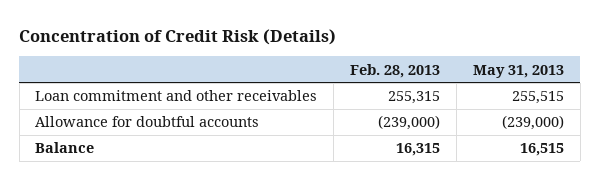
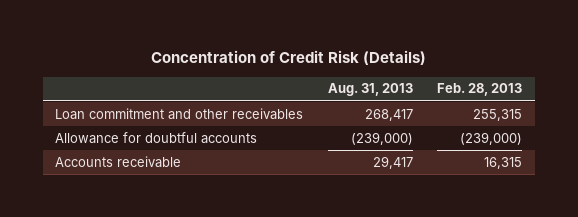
[472,64,564,78] May 31, 2013 -> none
none -> [327,83,413,97] Aug. 31, 2013
[35,142,95,154] Balance -> [55,155,182,168] Accounts receivable

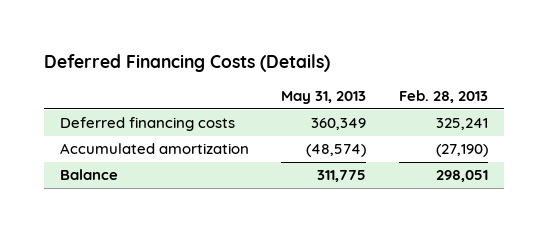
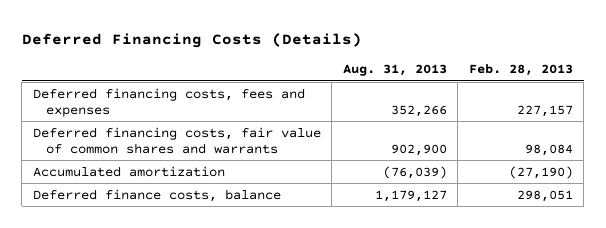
[281,91,367,105] May 31, 2013 -> none
none -> [342,64,447,77] Aug. 31, 2013
[60,117,236,132] Deferred financing costs -> [32,87,305,117] Deferred financing costs, fees and expenses
[435,118,488,131] 325,241 -> [516,104,573,117] 227,157
none -> [32,126,321,154] Deferred financing costs, fair value of common shares and warrants
[60,169,119,181] Balance -> [32,188,281,202] Deferred finance costs, balance

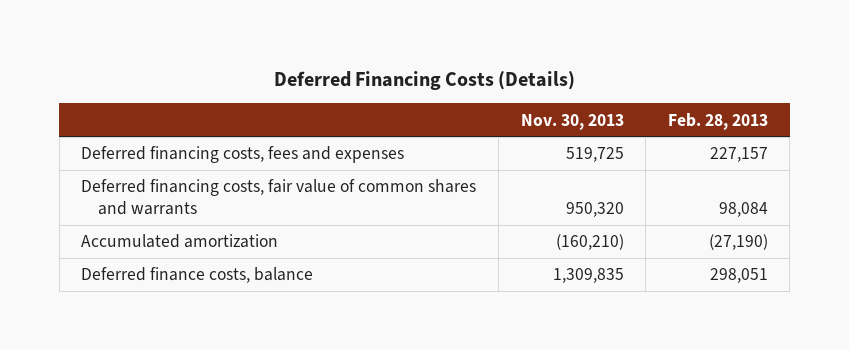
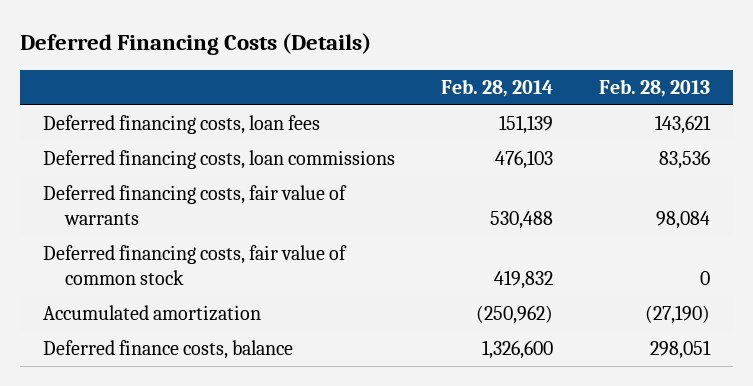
[520,113,624,130] Nov. 30, 2013 -> none
none -> [441,78,554,97] Feb. 28, 2014
[81,146,405,164] Deferred financing costs, fees and expenses -> [43,115,321,135] Deferred financing costs, loan fees
[709,147,768,163] 227,157 -> [654,115,711,135] 143,621
none -> [43,150,396,170] Deferred financing costs, loan commissions
[81,179,477,216] Deferred financing costs, fair value of common shares and warrants -> [43,185,348,226] Deferred financing costs, fair value of warrants
none -> [43,245,348,286] Deferred financing costs, fair value of common stock

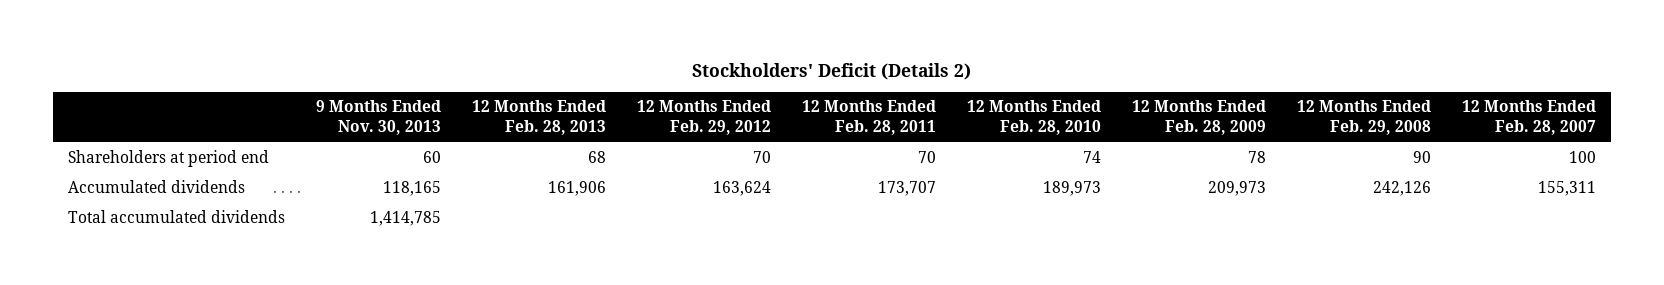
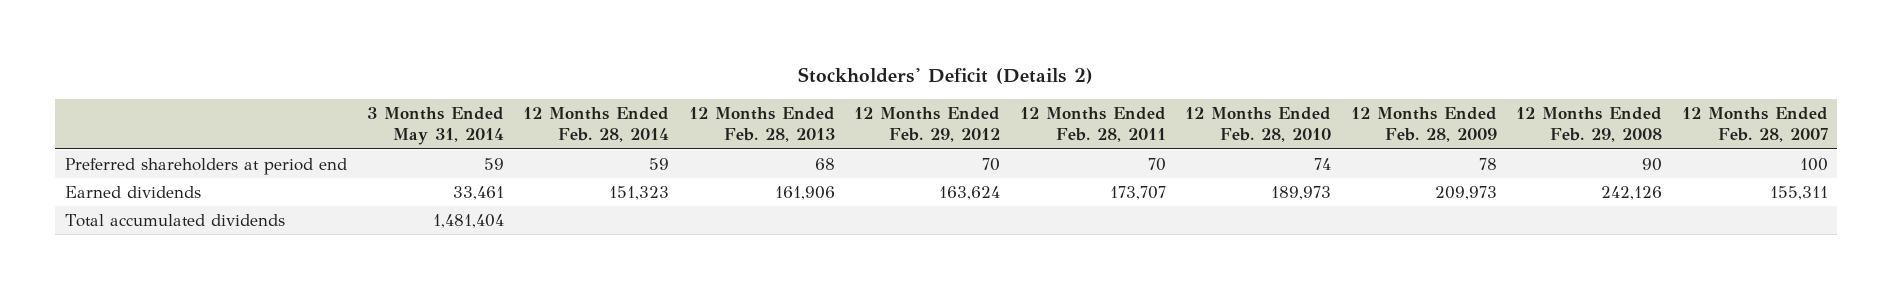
[316,100,442,135] 9 Months Ended Nov. 30, 2013 -> none
none -> [366,106,504,146] 3 Months Ended May 31, 2014
none -> [523,106,670,143] 12 Months Ended Feb. 28, 2014
[68,149,270,167] Shareholders at period end -> [65,158,348,176] Preferred shareholders at period end
[68,179,246,193] Accumulated dividends -> [65,186,202,199] Earned dividends

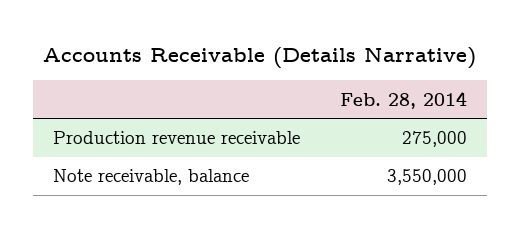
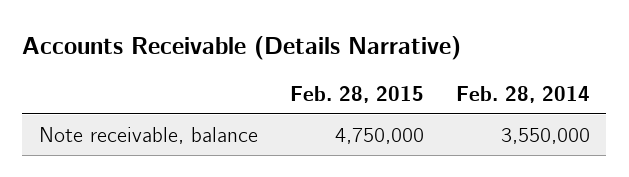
none -> [289,85,424,103] Feb. 28, 2015
[53,131,301,145] Production revenue receivable -> none

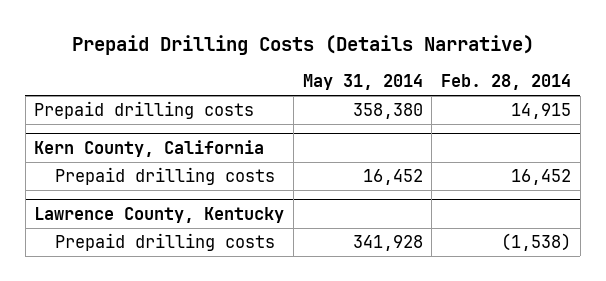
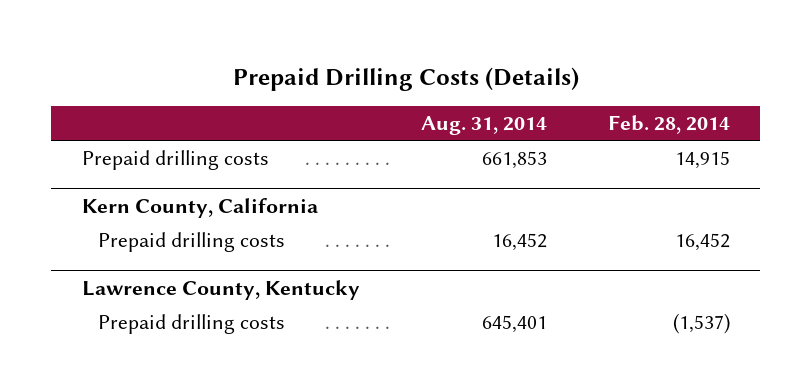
[71,34,534,55] Prepaid Drilling Costs (Details Narrative) -> [232,66,579,91] Prepaid Drilling Costs (Details)
[302,74,423,91] May 31, 2014 -> none
none -> [420,116,547,136] Aug. 31, 2014
[501,232,572,251] (1,538) -> [672,313,730,335] (1,537)

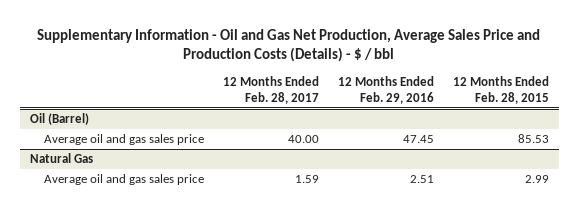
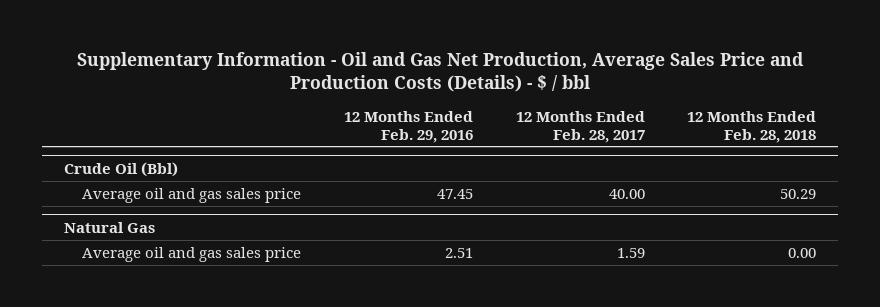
[453,75,550,104] 12 Months Ended Feb. 28, 2015 -> none
none -> [687,110,817,143] 12 Months Ended Feb. 28, 2018
[29,113,89,126] Oil (Barrel) -> [63,161,178,177] Crude Oil (Bbl)

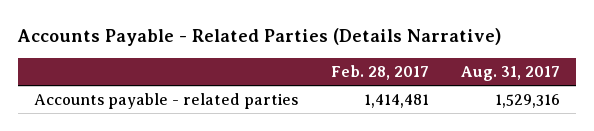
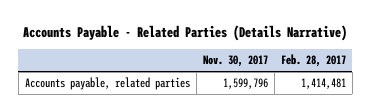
[461,66,561,82] Aug. 31, 2017 -> none
none -> [202,55,268,68] Nov. 30, 2017
[34,93,299,110] Accounts payable - related parties -> [24,77,190,91] Accounts payable, related parties

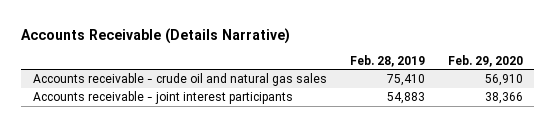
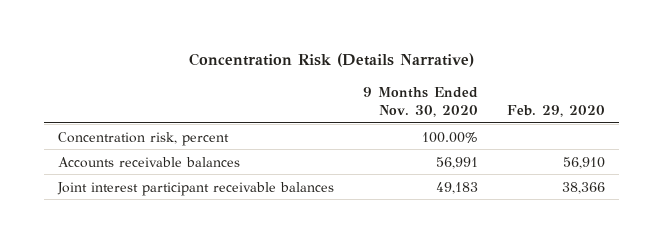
[20,27,290,44] Accounts Receivable (Details Narrative) -> [188,53,474,68] Concentration Risk (Details Narrative)
[349,54,425,67] Feb. 28, 2019 -> none
none -> [363,86,479,117] 9 Months Ended Nov. 30, 2020
none -> [58,131,230,146] Concentration risk, percent
[32,73,327,87] Accounts receivable - crude oil and natural gas sales -> [58,156,241,168] Accounts receivable balances
[32,91,293,105] Accounts receivable - joint interest participants -> [57,181,335,196] Joint interest participant receivable balances

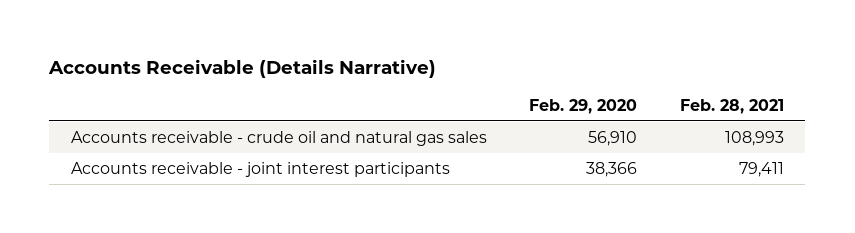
[188,53,474,68] Concentration Risk (Details Narrative) -> [48,59,437,79] Accounts Receivable (Details Narrative)
[363,86,479,117] 9 Months Ended Nov. 30, 2020 -> none
none -> [680,99,785,115] Feb. 28, 2021
[58,131,230,146] Concentration risk, percent -> none
[58,156,241,168] Accounts receivable balances -> [70,131,487,147] Accounts receivable - crude oil and natural gas sales
[57,181,335,196] Joint interest participant receivable balances -> [70,162,450,178] Accounts receivable - joint interest participants

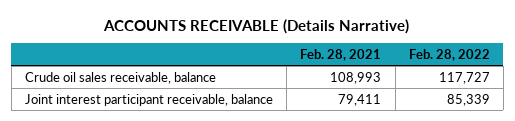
[48,59,437,79] Accounts Receivable (Details Narrative) -> [103,18,410,34] ACCOUNTS RECEIVABLE (Details Narrative)
[529,99,638,115] Feb. 29, 2020 -> none
none -> [408,48,490,61] Feb. 28, 2022
[70,131,487,147] Accounts receivable - crude oil and natural gas sales -> [25,71,217,84] Crude oil sales receivable, balance
[70,162,450,178] Accounts receivable - joint interest participants -> [25,93,274,106] Joint interest participant receivable, balance

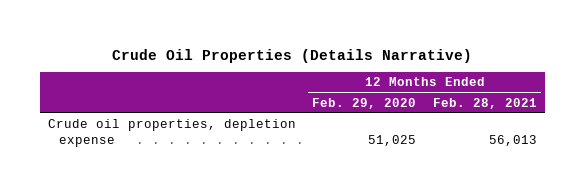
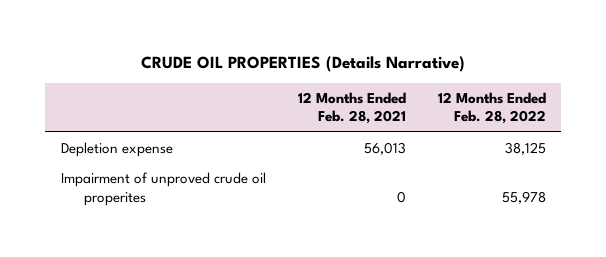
[112,48,473,63] Crude Oil Properties (Details Narrative) -> [141,55,466,72] CRUDE OIL PROPERTIES (Details Narrative)
[312,97,417,109] Feb. 29, 2020 -> none
none -> [437,91,546,125] 12 Months Ended Feb. 28, 2022
[48,119,297,148] Crude oil properties, depletion expense -> [60,142,173,158] Depletion expense
none -> [60,172,266,206] Impairment of unproved crude oil properites

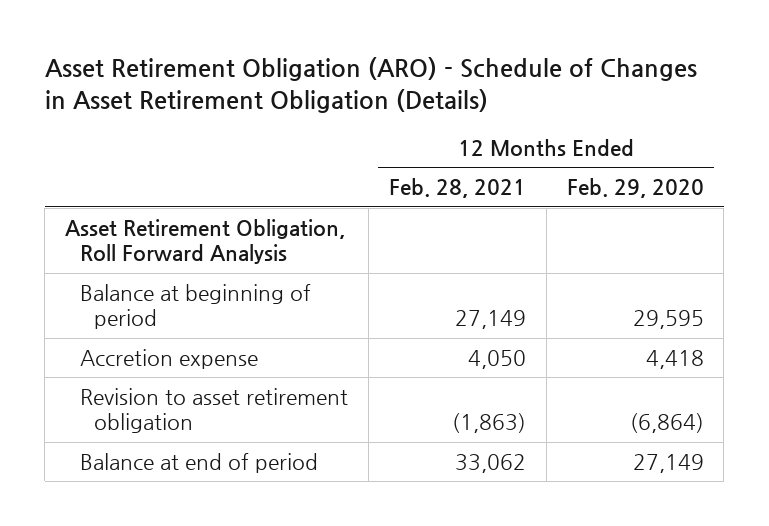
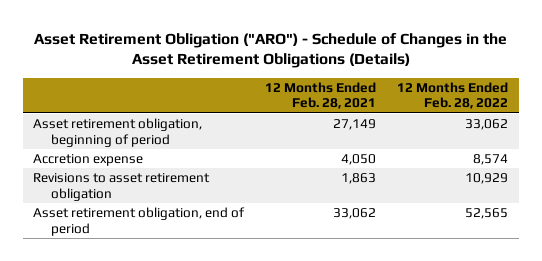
[44,57,697,113] Asset Retirement Obligation (ARO) - Schedule of Changes in Asset Retirement Obligation (Details) -> [33,32,507,69] Asset Retirement Obligation ("ARO") - Schedule of Changes in the Asset Retirement Obligations (Details)
[566,178,704,199] Feb. 29, 2020 -> none
none -> [397,81,509,110] 12 Months Ended Feb. 28, 2022
[65,218,346,265] Asset Retirement Obligation, Roll Forward Analysis -> none
[79,283,311,330] Balance at beginning of period -> [33,118,203,147] Asset retirement obligation, beginning of period
[79,387,348,434] Revision to asset retirement obligation -> [33,173,211,201] Revisions to asset retirement obligation
[451,413,526,434] (1,863) -> [341,173,377,185] 1,863
[79,452,318,473] Balance at end of period -> [33,207,246,236] Asset retirement obligation, end of period

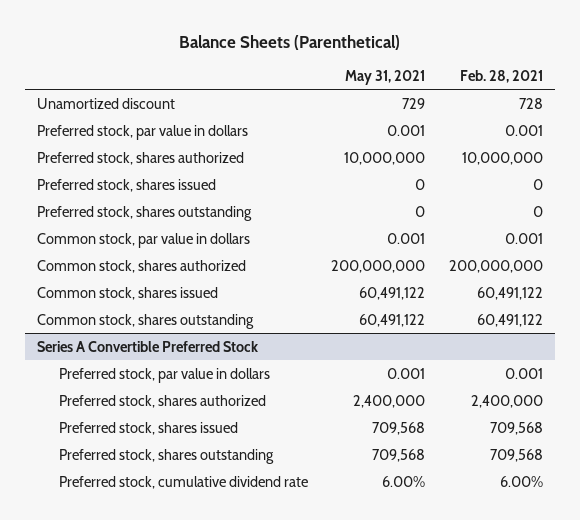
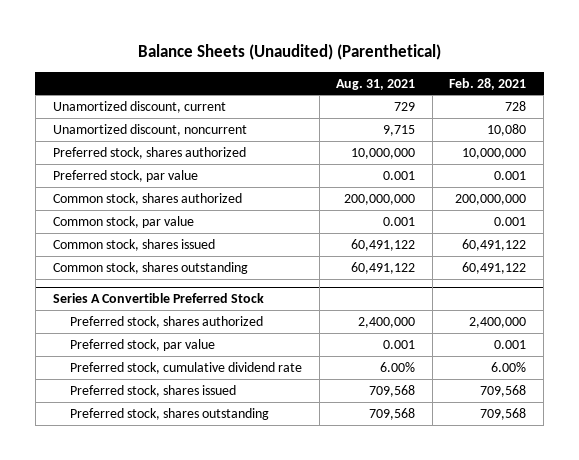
[178,34,400,50] Balance Sheets (Parenthetical) -> [137,44,441,61] Balance Sheets (Unaudited) (Parenthetical)
[345,70,426,86] May 31, 2021 -> none
none -> [336,78,416,90] Aug. 31, 2021
[36,124,248,140] Preferred stock, par value in dollars -> none
[36,97,175,109] Unamortized discount -> [52,100,226,113] Unamortized discount, current
none -> [52,123,247,136] Unamortized discount, noncurrent
[36,178,216,192] Preferred stock, shares issued -> none
[36,205,252,221] Preferred stock, shares outstanding -> none
[36,232,250,248] Common stock, par value in dollars -> none
none -> [52,169,198,182] Preferred stock, par value
none -> [52,215,194,228] Common stock, par value
[59,367,271,383] Preferred stock, par value in dollars -> none
none -> [69,338,215,351] Preferred stock, par value
[59,475,309,489] Preferred stock, cumulative dividend rate -> [69,361,302,374] Preferred stock, cumulative dividend rate

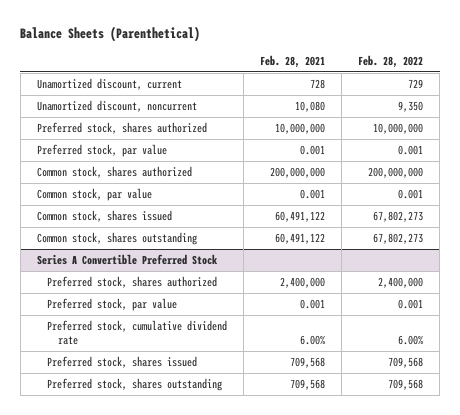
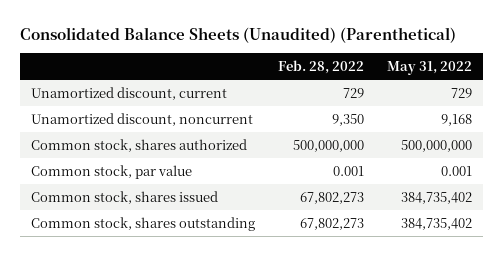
[20,26,201,43] Balance Sheets (Parenthetical) -> [20,27,457,44] Consolidated Balance Sheets (Unaudited) (Parenthetical)
[260,54,326,68] Feb. 28, 2021 -> none
none -> [386,61,472,76] May 31, 2022
[36,122,207,135] Preferred stock, shares authorized -> none
[36,144,167,158] Preferred stock, par value -> none
[368,167,424,179] 200,000,000 -> [293,139,365,152] 500,000,000
[36,254,218,266] Series A Convertible Preferred Stock -> none
[47,276,218,289] Preferred stock, shares authorized -> none
[47,298,178,312] Preferred stock, par value -> none
[47,320,228,346] Preferred stock, cumulative dividend rate -> none
[47,356,198,369] Preferred stock, shares issued -> none
[47,378,223,392] Preferred stock, shares outstanding -> none

